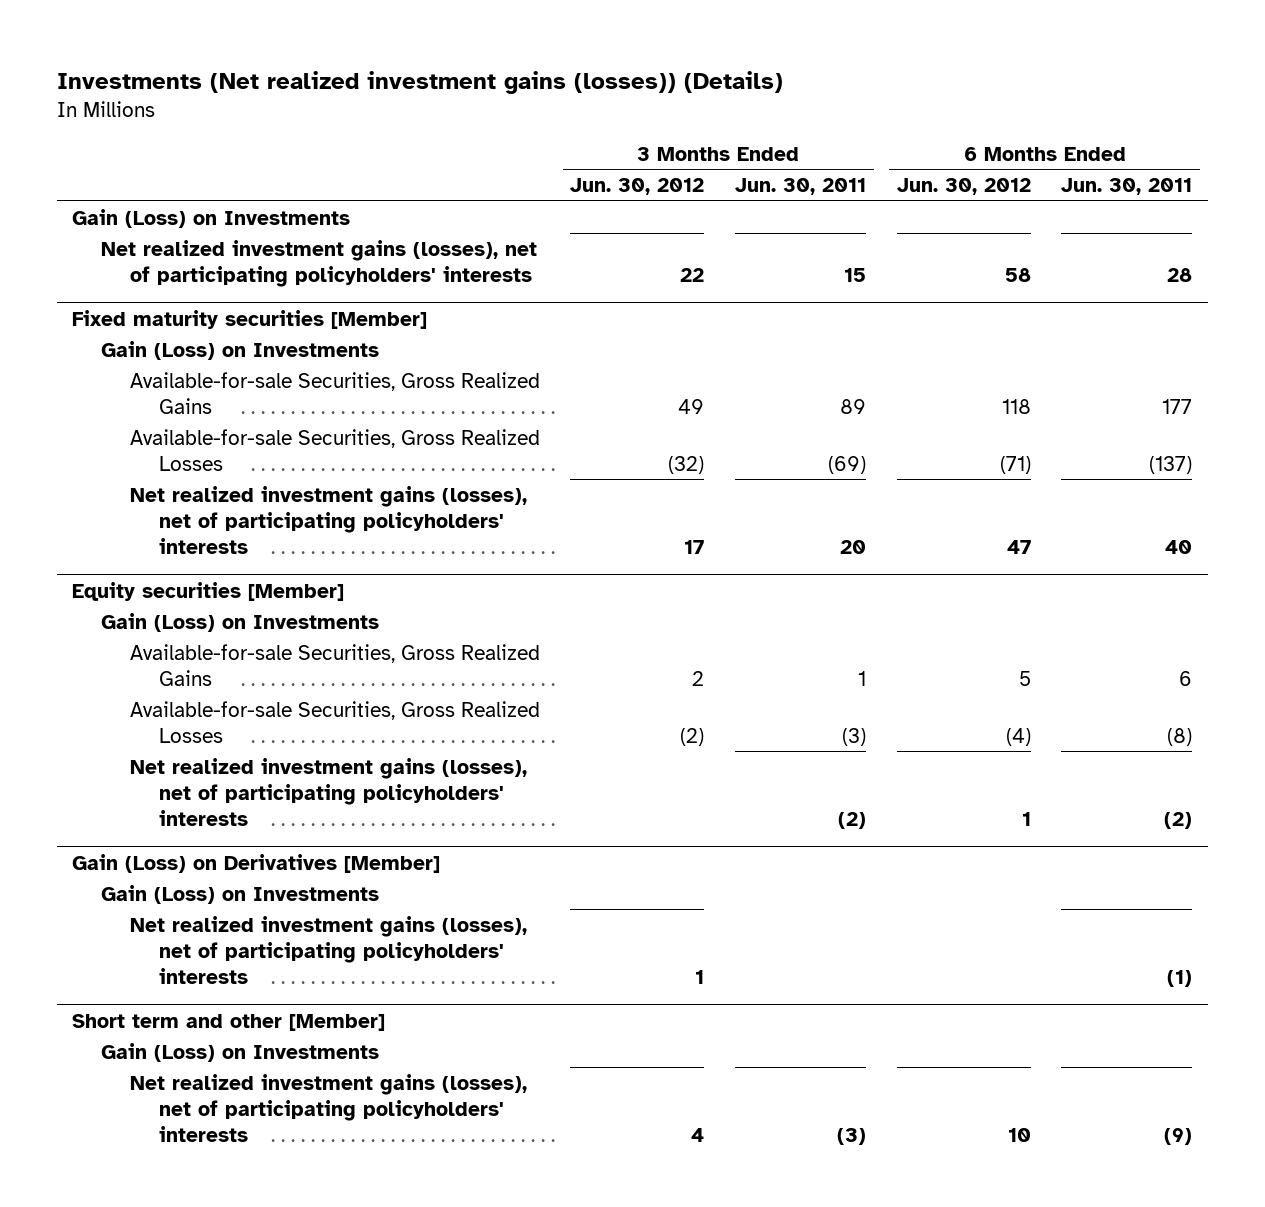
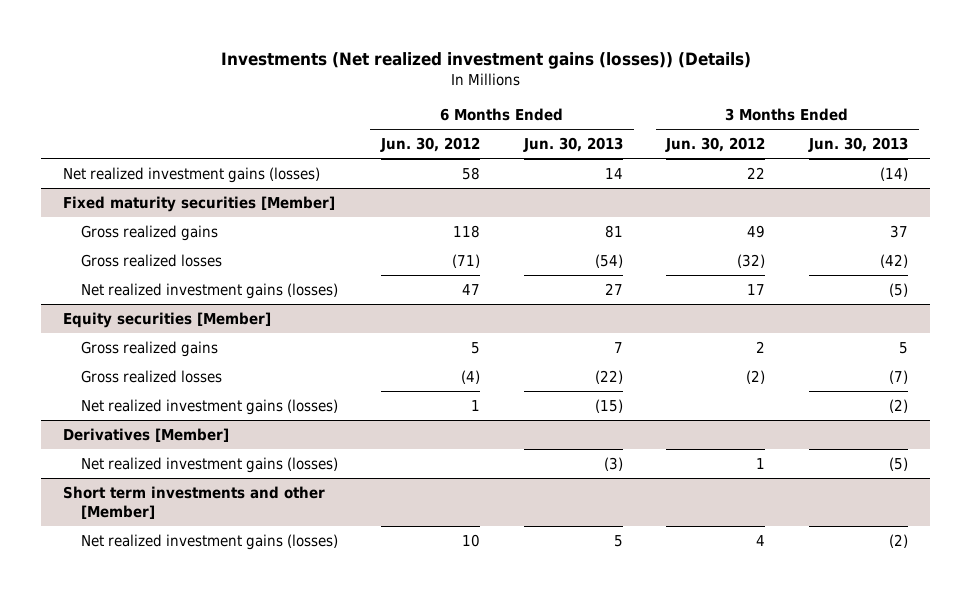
[735,178,867,196] Jun. 30, 2011 -> none
[1061,178,1193,196] Jun. 30, 2011 -> none
none -> [522,137,623,153] Jun. 30, 2013
none -> [808,137,909,153] Jun. 30, 2013
[72,208,351,228] Gain (Loss) on Investments -> none
[100,239,537,287] Net realized investment gains (losses), net of participating policyholders' interests -> [63,167,321,184] Net realized investment gains (losses)
[100,340,379,360] Gain (Loss) on Investments -> none
[129,371,540,414] Available-for-sale Securities, Gross Realized Gains -> [80,225,218,242] Gross realized gains
[129,428,540,471] Available-for-sale Securities, Gross Realized Losses -> [80,254,222,268] Gross realized losses
[129,485,527,554] Net realized investment gains (losses), net of participating policyholders' interests -> [80,283,338,300] Net realized investment gains (losses)
[100,612,379,632] Gain (Loss) on Investments -> none
[72,853,441,873] Gain (Loss) on Derivatives [Member] -> none
[100,884,379,904] Gain (Loss) on Investments -> none
[100,1042,379,1062] Gain (Loss) on Investments -> none
[129,643,540,686] Available-for-sale Securities, Gross Realized Gains -> [80,341,218,358] Gross realized gains
[129,700,540,743] Available-for-sale Securities, Gross Realized Losses -> [80,370,222,384] Gross realized losses
[129,757,527,826] Net realized investment gains (losses), net of participating policyholders' interests -> [80,399,338,416] Net realized investment gains (losses)
none -> [63,428,230,443] Derivatives [Member]
[129,915,527,984] Net realized investment gains (losses), net of participating policyholders' interests -> [80,457,338,474] Net realized investment gains (losses)
[72,1013,386,1031] Short term and other [Member] -> [63,486,326,520] Short term investments and other [Member]
[129,1073,527,1142] Net realized investment gains (losses), net of participating policyholders' interests -> [80,534,338,551] Net realized investment gains (losses)

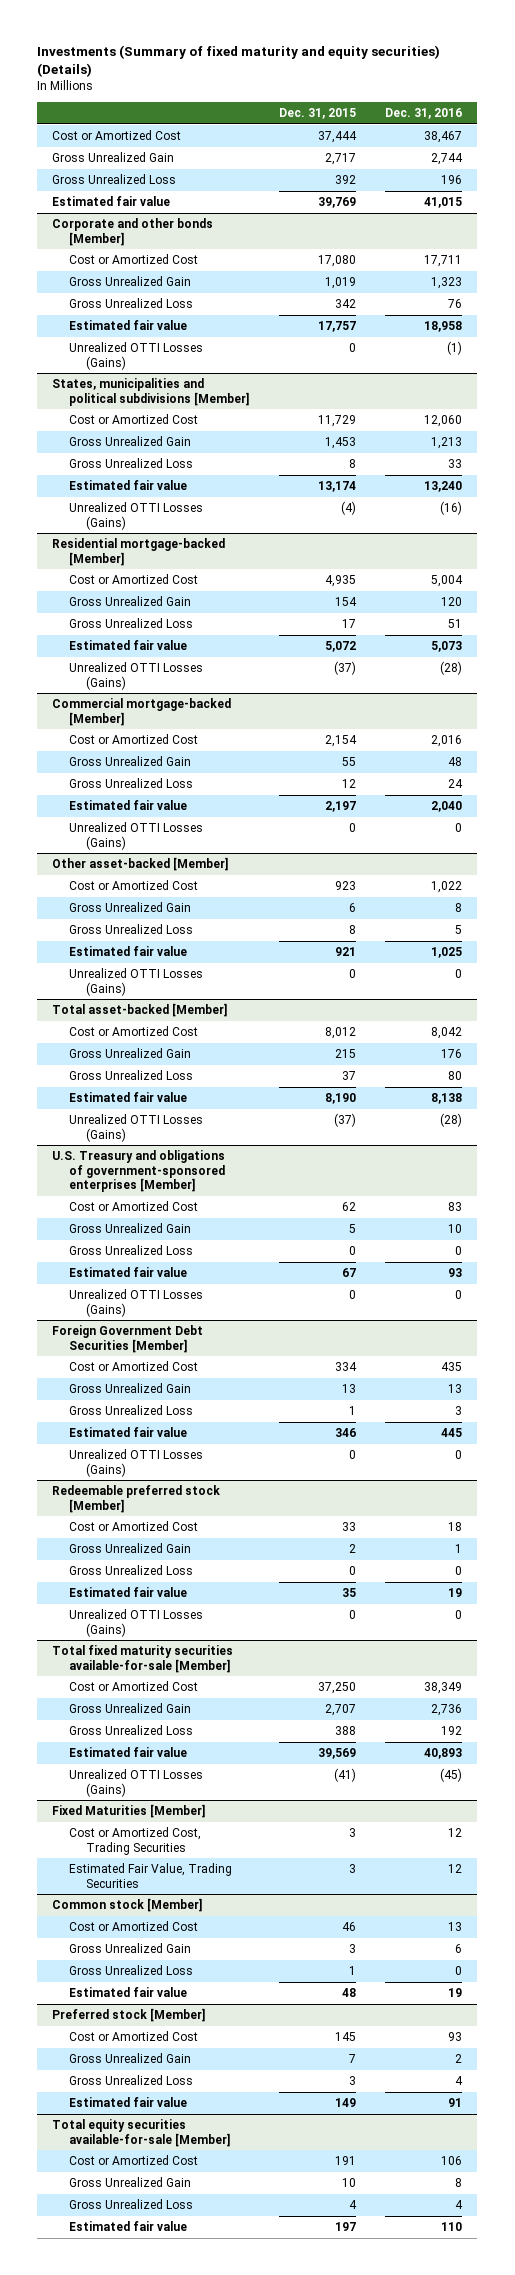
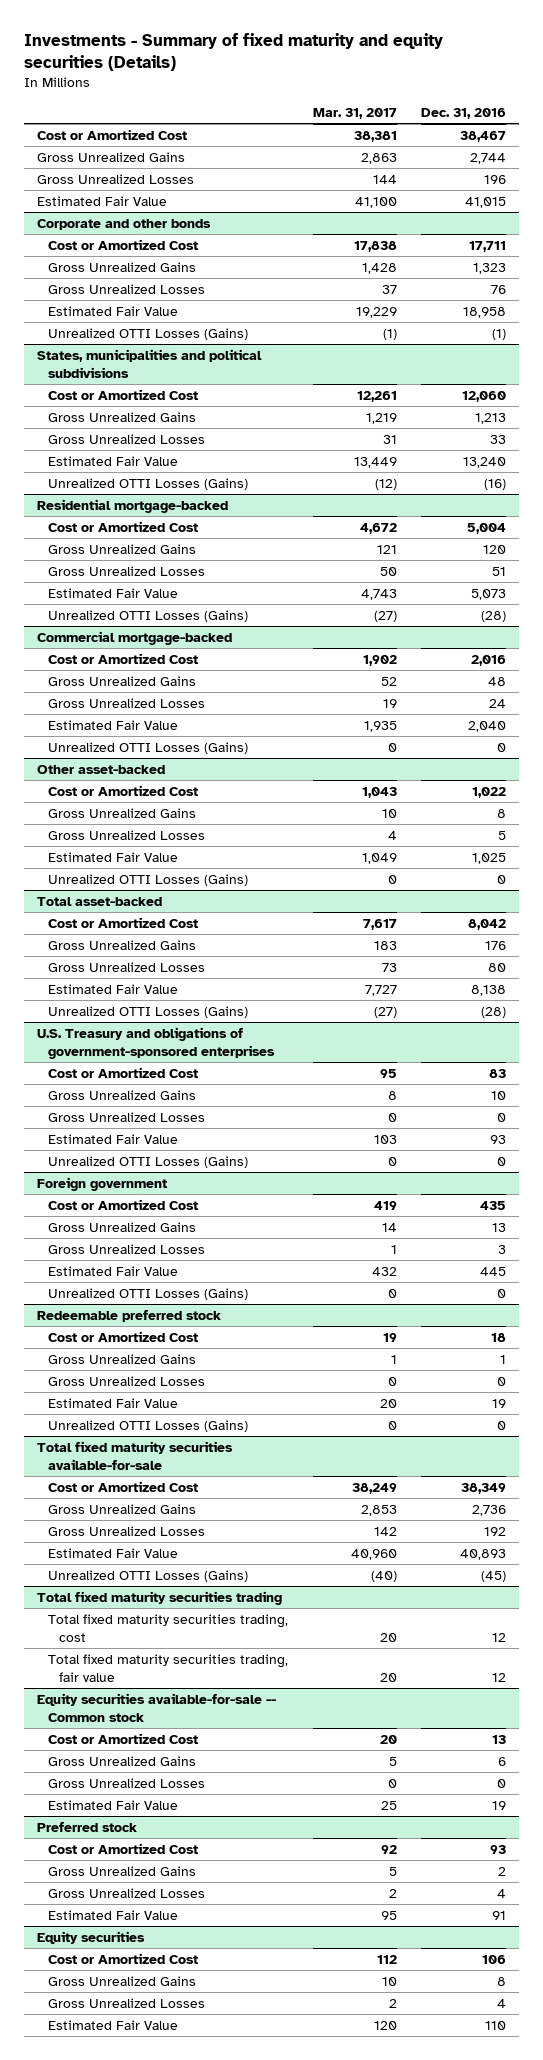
[37,44,441,78] Investments (Summary of fixed maturity and equity securities) (Details) -> [24,33,444,72] Investments - Summary of fixed maturity and equity securities (Details)
[278,107,356,119] Dec. 31, 2015 -> none
none -> [312,108,397,120] Mar. 31, 2017
[52,152,175,163] Gross Unrealized Gain -> [36,151,185,162] Gross Unrealized Gains
[52,174,177,185] Gross Unrealized Loss -> [36,173,194,184] Gross Unrealized Losses
[52,196,171,207] Estimated fair value -> [36,195,167,206] Estimated Fair Value
[52,218,214,246] Corporate and other bonds [Member] -> [36,218,211,230] Corporate and other bonds
[69,276,192,287] Gross Unrealized Gain -> [47,261,196,272] Gross Unrealized Gains
[69,298,194,309] Gross Unrealized Loss -> [47,283,205,294] Gross Unrealized Losses
[69,320,188,331] Estimated fair value -> [47,305,178,316] Estimated Fair Value
[52,378,250,406] States, municipalities and political subdivisions [Member] -> [36,348,262,378] States, municipalities and political subdivisions
[69,436,192,447] Gross Unrealized Gain -> [47,411,196,422] Gross Unrealized Gains
[69,458,194,469] Gross Unrealized Loss -> [47,433,205,444] Gross Unrealized Losses
[69,480,188,491] Estimated fair value -> [47,455,178,466] Estimated Fair Value
[52,538,226,566] Residential mortgage-backed [Member] -> [36,498,228,513] Residential mortgage-backed
[69,596,192,607] Gross Unrealized Gain -> [47,543,196,554] Gross Unrealized Gains
[69,618,194,629] Gross Unrealized Loss -> [47,565,205,576] Gross Unrealized Losses
[69,640,188,651] Estimated fair value -> [47,587,178,598] Estimated Fair Value
[52,698,232,726] Commercial mortgage-backed [Member] -> [36,630,232,645] Commercial mortgage-backed
[69,756,192,767] Gross Unrealized Gain -> [47,675,196,686] Gross Unrealized Gains
[69,778,194,789] Gross Unrealized Loss -> [47,697,205,708] Gross Unrealized Losses
[69,800,188,811] Estimated fair value -> [47,719,178,730] Estimated Fair Value
[52,857,229,872] Other asset-backed [Member] -> [36,764,165,774] Other asset-backed
[69,902,192,913] Gross Unrealized Gain -> [47,807,196,818] Gross Unrealized Gains
[69,924,194,935] Gross Unrealized Loss -> [47,829,205,840] Gross Unrealized Losses
[69,946,188,957] Estimated fair value -> [47,851,178,862] Estimated Fair Value
[52,1003,228,1018] Total asset-backed [Member] -> [36,896,162,906] Total asset-backed
[69,1048,192,1059] Gross Unrealized Gain -> [47,939,196,950] Gross Unrealized Gains
[69,1070,194,1081] Gross Unrealized Loss -> [47,961,205,972] Gross Unrealized Losses
[69,1092,188,1103] Estimated fair value -> [47,983,178,994] Estimated Fair Value
[52,1150,226,1193] U.S. Treasury and obligations of government-sponsored enterprises [Member] -> [36,1026,275,1059] U.S. Treasury and obligations of government-sponsored enterprises
[69,1223,192,1234] Gross Unrealized Gain -> [47,1089,196,1100] Gross Unrealized Gains
[69,1245,194,1256] Gross Unrealized Loss -> [47,1111,205,1122] Gross Unrealized Losses
[69,1267,188,1278] Estimated fair value -> [47,1133,178,1144] Estimated Fair Value
[52,1325,204,1353] Foreign Government Debt Securities [Member] -> [36,1176,167,1191] Foreign government
[69,1383,192,1394] Gross Unrealized Gain -> [47,1221,196,1232] Gross Unrealized Gains
[69,1405,194,1416] Gross Unrealized Loss -> [47,1243,205,1254] Gross Unrealized Losses
[69,1427,188,1438] Estimated fair value -> [47,1265,178,1276] Estimated Fair Value
[52,1485,221,1513] Redeemable preferred stock [Member] -> [36,1309,221,1322] Redeemable preferred stock
[69,1543,192,1554] Gross Unrealized Gain -> [47,1353,196,1364] Gross Unrealized Gains
[69,1565,194,1576] Gross Unrealized Loss -> [47,1375,205,1386] Gross Unrealized Losses
[69,1587,188,1598] Estimated fair value -> [47,1397,178,1408] Estimated Fair Value
[52,1645,234,1673] Total fixed maturity securities available-for-sale [Member] -> [36,1440,233,1470] Total fixed maturity securities available-for-sale
[69,1703,192,1714] Gross Unrealized Gain -> [47,1503,196,1514] Gross Unrealized Gains
[69,1725,194,1736] Gross Unrealized Loss -> [47,1525,205,1536] Gross Unrealized Losses
[69,1747,188,1758] Estimated fair value -> [47,1547,178,1558] Estimated Fair Value
[52,1804,206,1819] Fixed Maturities [Member] -> [36,1590,282,1605] Total fixed maturity securities trading
[69,1827,202,1855] Cost or Amortized Cost, Trading Securities -> [47,1613,288,1642] Total fixed maturity securities trading, cost
[69,1863,233,1888] Estimated Fair Value, Trading Securities -> [47,1653,288,1682] Total fixed maturity securities trading, fair value
[52,1898,203,1913] Common stock [Member] -> [36,1692,276,1722] Equity securities available-for-sale -- Common stock
[69,1943,192,1954] Gross Unrealized Gain -> [47,1755,196,1766] Gross Unrealized Gains
[69,1965,194,1976] Gross Unrealized Loss -> [47,1777,205,1788] Gross Unrealized Losses
[69,1987,188,1998] Estimated fair value -> [47,1799,178,1810] Estimated Fair Value
[52,2008,206,2023] Preferred stock [Member] -> [36,1821,137,1832] Preferred stock
[69,2053,192,2064] Gross Unrealized Gain -> [47,1865,196,1876] Gross Unrealized Gains
[69,2075,194,2086] Gross Unrealized Loss -> [47,1887,205,1898] Gross Unrealized Losses
[69,2097,188,2108] Estimated fair value -> [47,1909,178,1920] Estimated Fair Value
[52,2119,231,2147] Total equity securities available-for-sale [Member] -> [36,1930,145,1944] Equity securities
[69,2177,192,2188] Gross Unrealized Gain -> [47,1975,196,1986] Gross Unrealized Gains
[69,2199,194,2210] Gross Unrealized Loss -> [47,1997,205,2008] Gross Unrealized Losses
[69,2221,188,2232] Estimated fair value -> [47,2019,178,2030] Estimated Fair Value

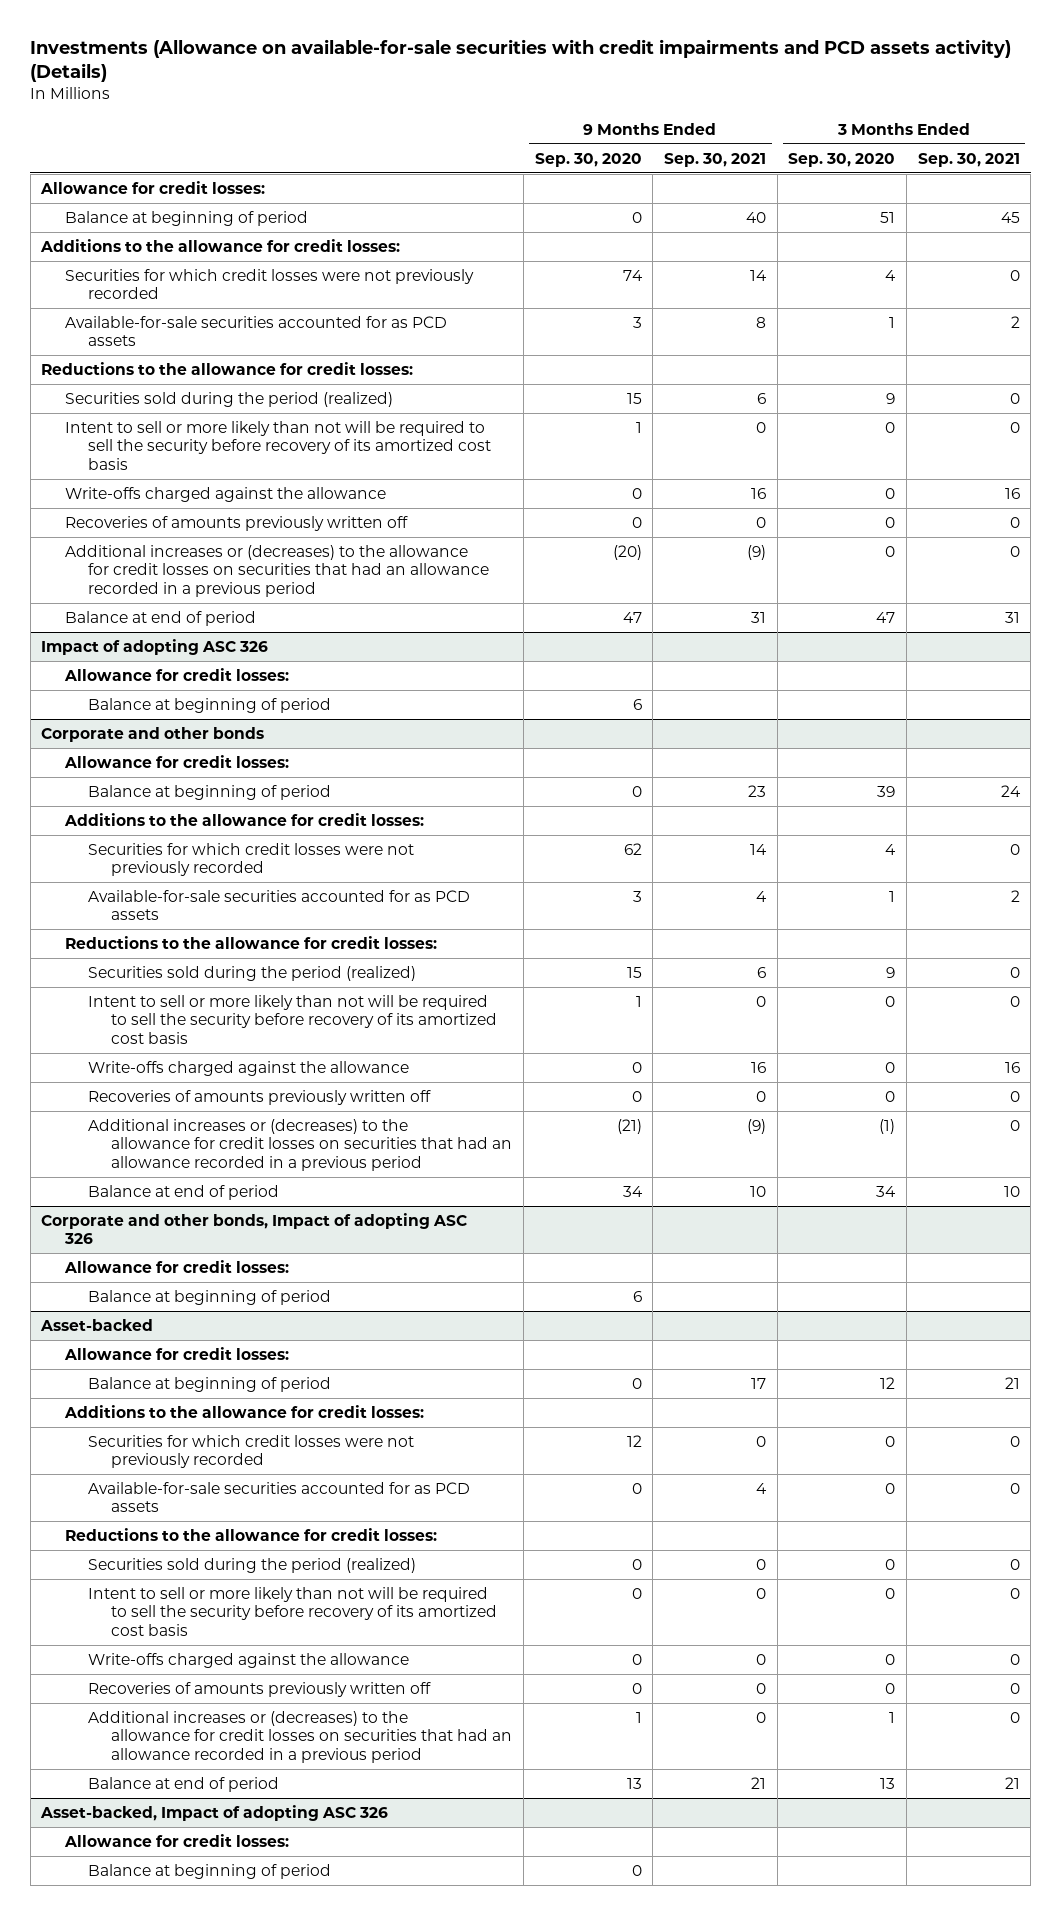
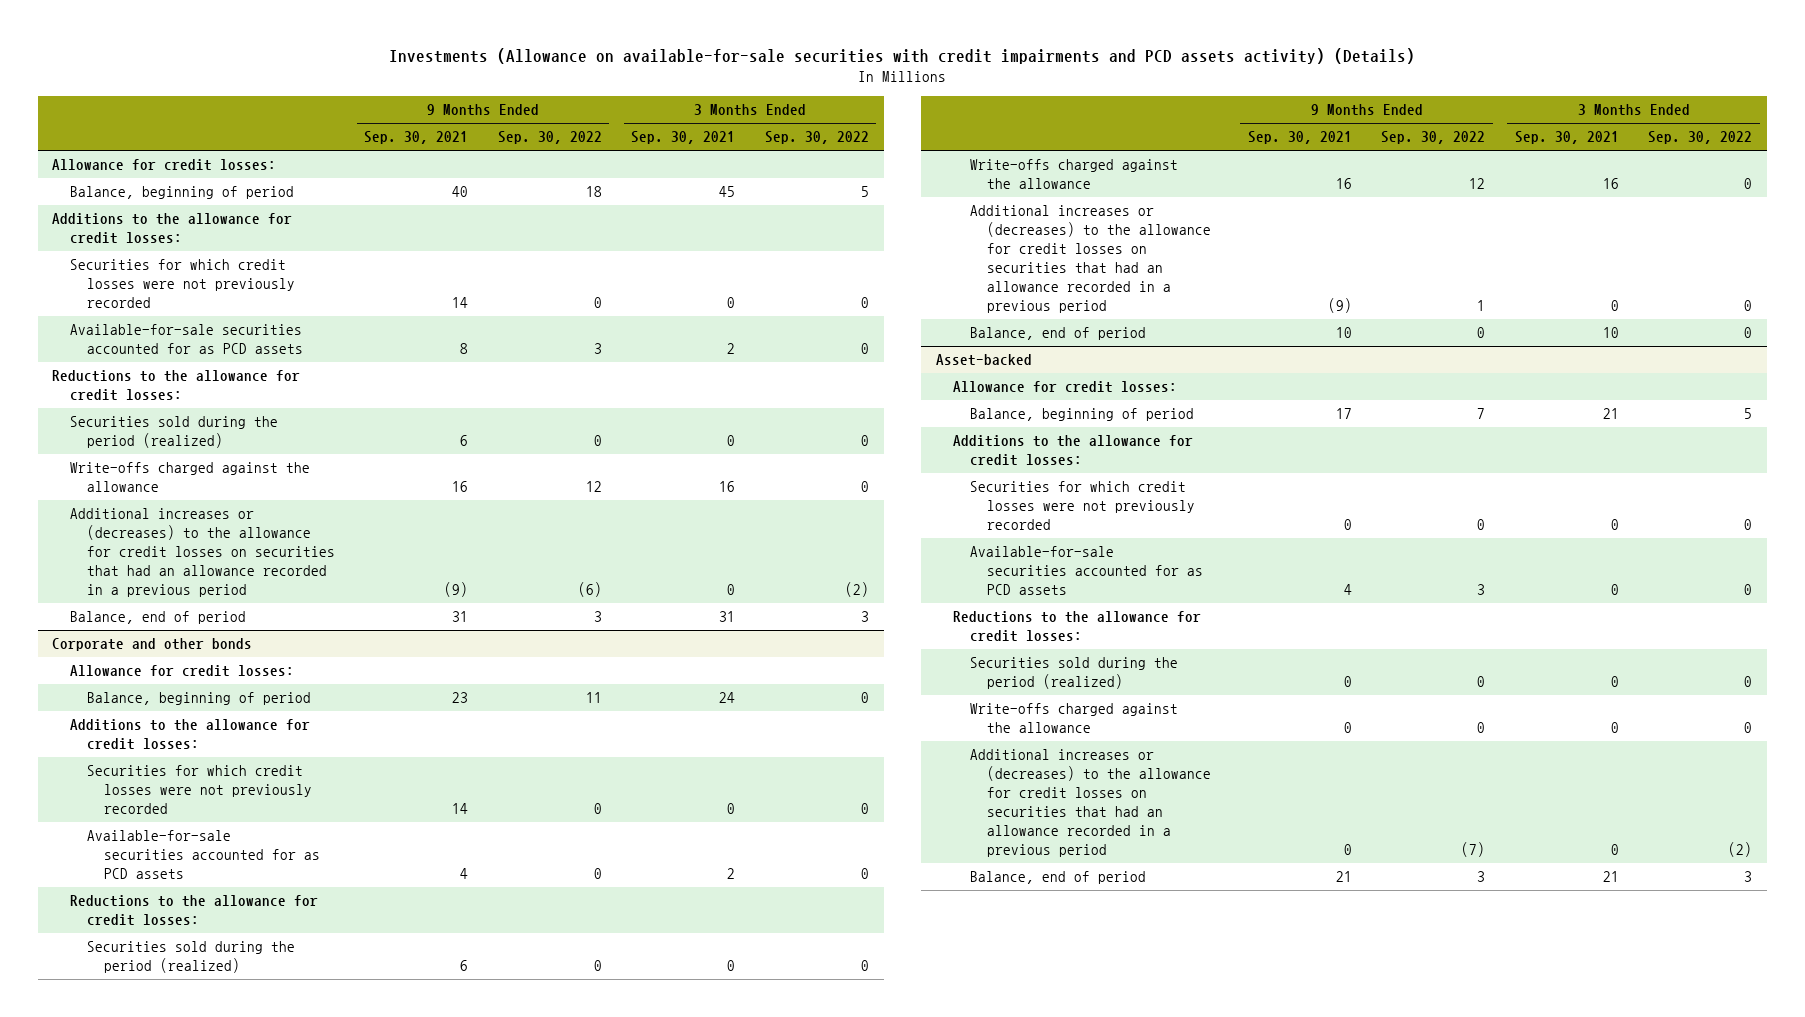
[534,152,642,167] Sep. 30, 2020 -> none
[788,152,896,167] Sep. 30, 2020 -> none
none -> [497,131,602,145] Sep. 30, 2022
none -> [765,131,870,145] Sep. 30, 2022
[64,210,308,226] Balance at beginning of period -> [69,186,294,200] Balance, beginning of period
[64,420,491,471] Intent to sell or more likely than not will be required to sell the security before recovery of its amortized cost basis -> none
[64,515,408,531] Recoveries of amounts previously written off -> none
[41,638,269,655] Impact of adopting ASC 326 -> none
[63,667,289,681] Allowance for credit losses: -> none
[87,697,331,713] Balance at beginning of period -> none
[64,610,256,626] Balance at end of period -> [69,611,246,625] Balance, end of period
[87,784,331,800] Balance at beginning of period -> [86,692,311,706] Balance, beginning of period
[87,994,498,1045] Intent to sell or more likely than not will be required to sell the security before recovery of its amortized cost basis -> none
[87,1089,431,1105] Recoveries of amounts previously written off -> none
[41,1212,468,1245] Corporate and other bonds, Impact of adopting ASC 326 -> none
[63,1259,289,1273] Allowance for credit losses: -> none
[87,1289,331,1305] Balance at beginning of period -> none
[87,1184,279,1200] Balance at end of period -> [970,327,1147,341] Balance, end of period
[87,1376,331,1392] Balance at beginning of period -> [970,408,1195,422] Balance, beginning of period
[87,1586,498,1637] Intent to sell or more likely than not will be required to sell the security before recovery of its amortized cost basis -> none
[87,1681,431,1697] Recoveries of amounts previously written off -> none
[40,1804,389,1821] Asset-backed, Impact of adopting ASC 326 -> none
[63,1833,289,1847] Allowance for credit losses: -> none
[87,1863,331,1879] Balance at beginning of period -> none
[87,1776,279,1792] Balance at end of period -> [970,871,1147,885] Balance, end of period

